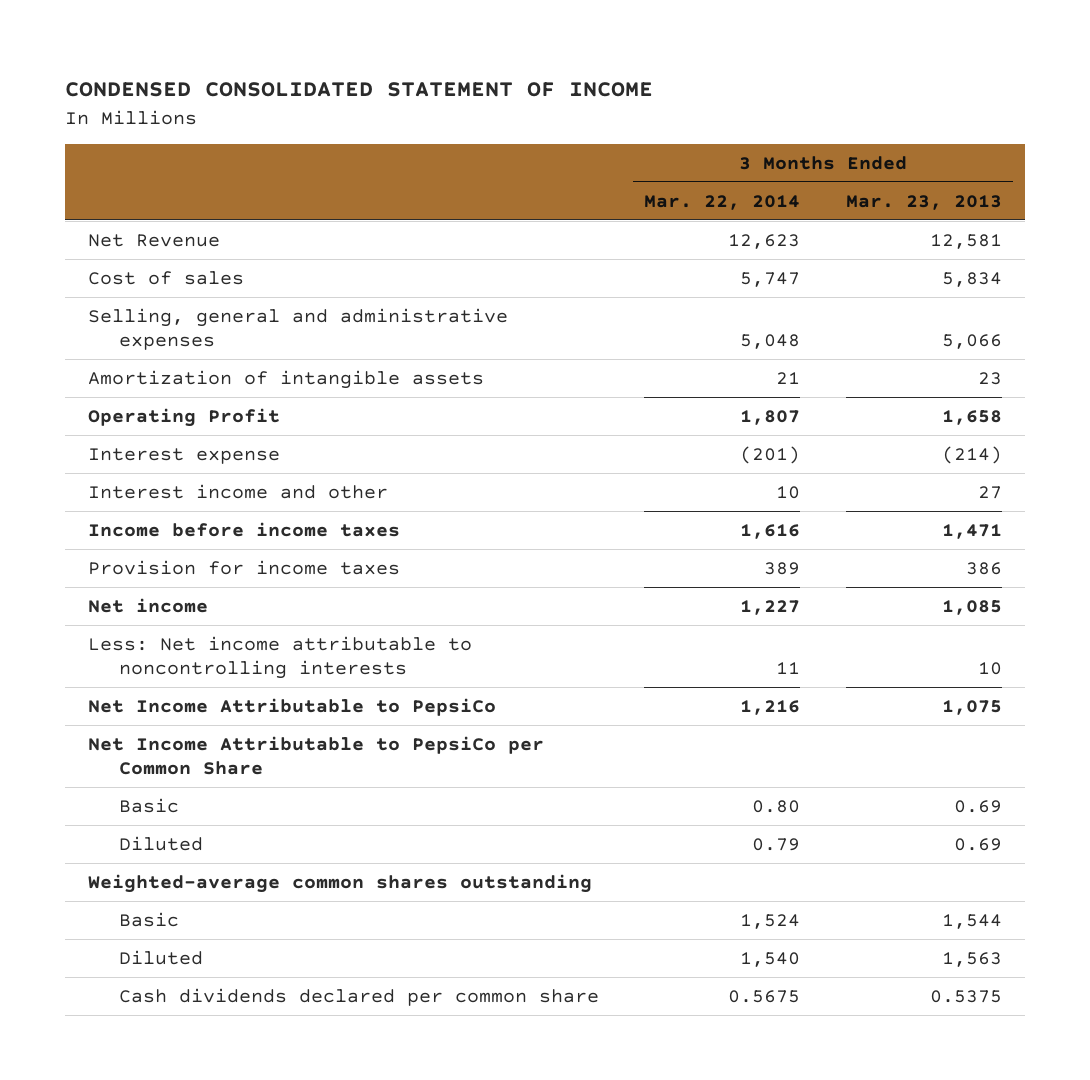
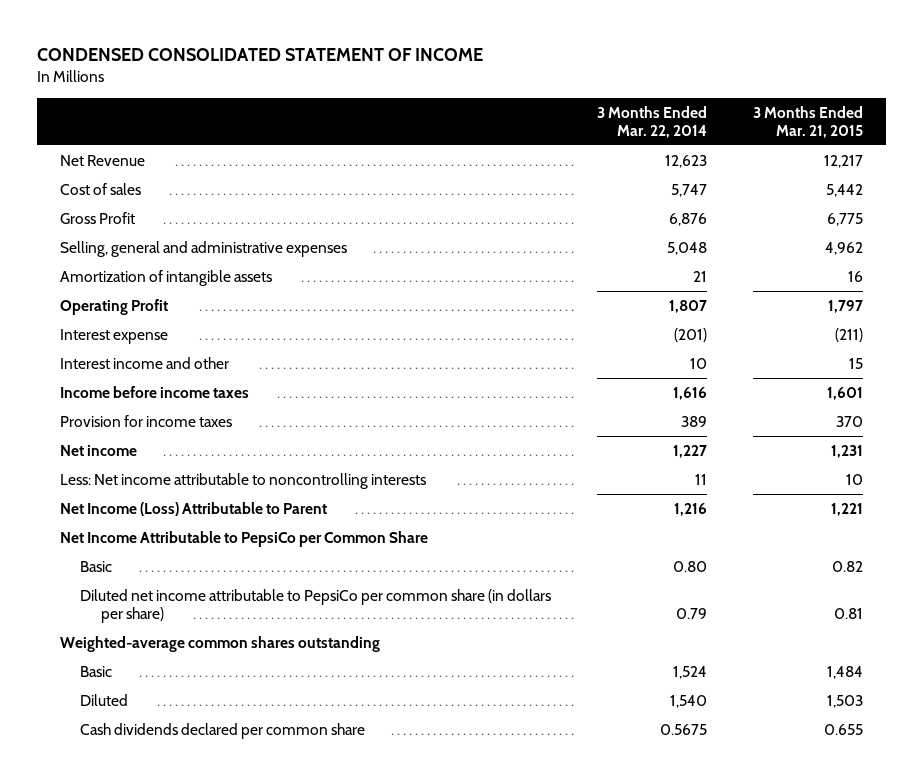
[845,194,1002,210] Mar. 23, 2013 -> none
none -> [752,105,863,138] 3 Months Ended Mar. 21, 2015
none -> [59,211,135,224] Gross Profit
[87,697,496,716] Net Income Attributable to PepsiCo -> [59,501,327,516] Net Income (Loss) Attributable to Parent
[118,835,203,851] Diluted -> [80,588,552,623] Diluted net income attributable to PepsiCo per common share (in dollars per share)

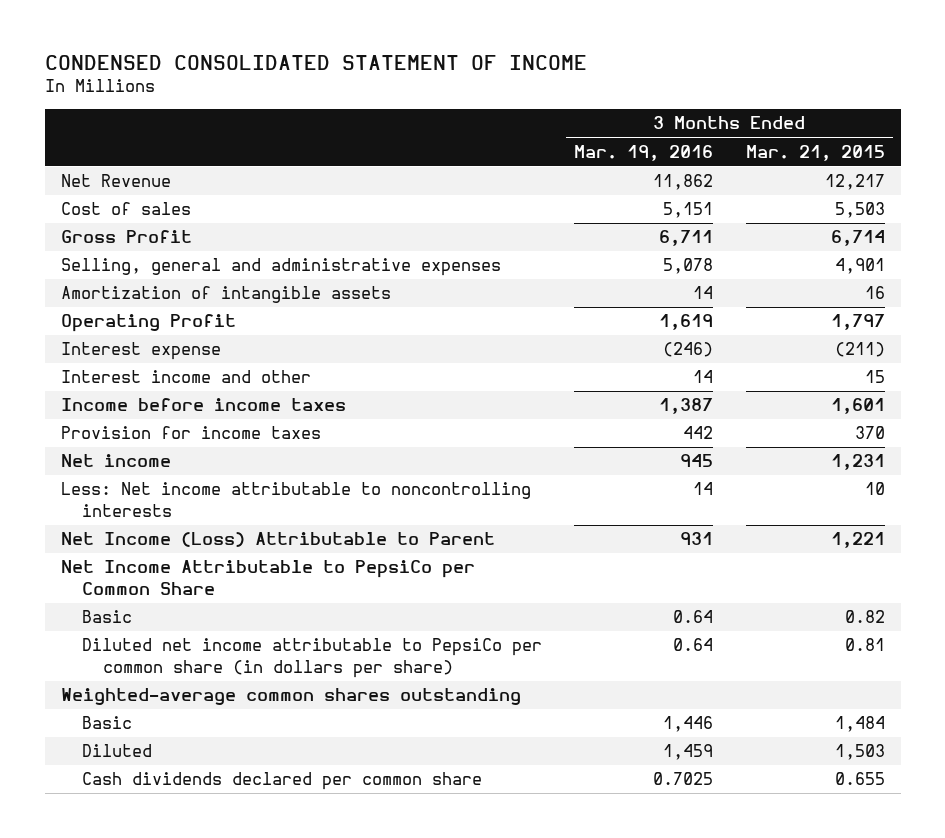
[596,105,707,138] 3 Months Ended Mar. 22, 2014 -> none
none -> [574,144,714,161] Mar. 19, 2016
[825,183,863,197] 5,442 -> [834,202,885,219] 5,503
[826,212,863,226] 6,775 -> [830,230,885,247] 6,714
[824,241,863,255] 4,962 -> [834,258,885,275] 4,901

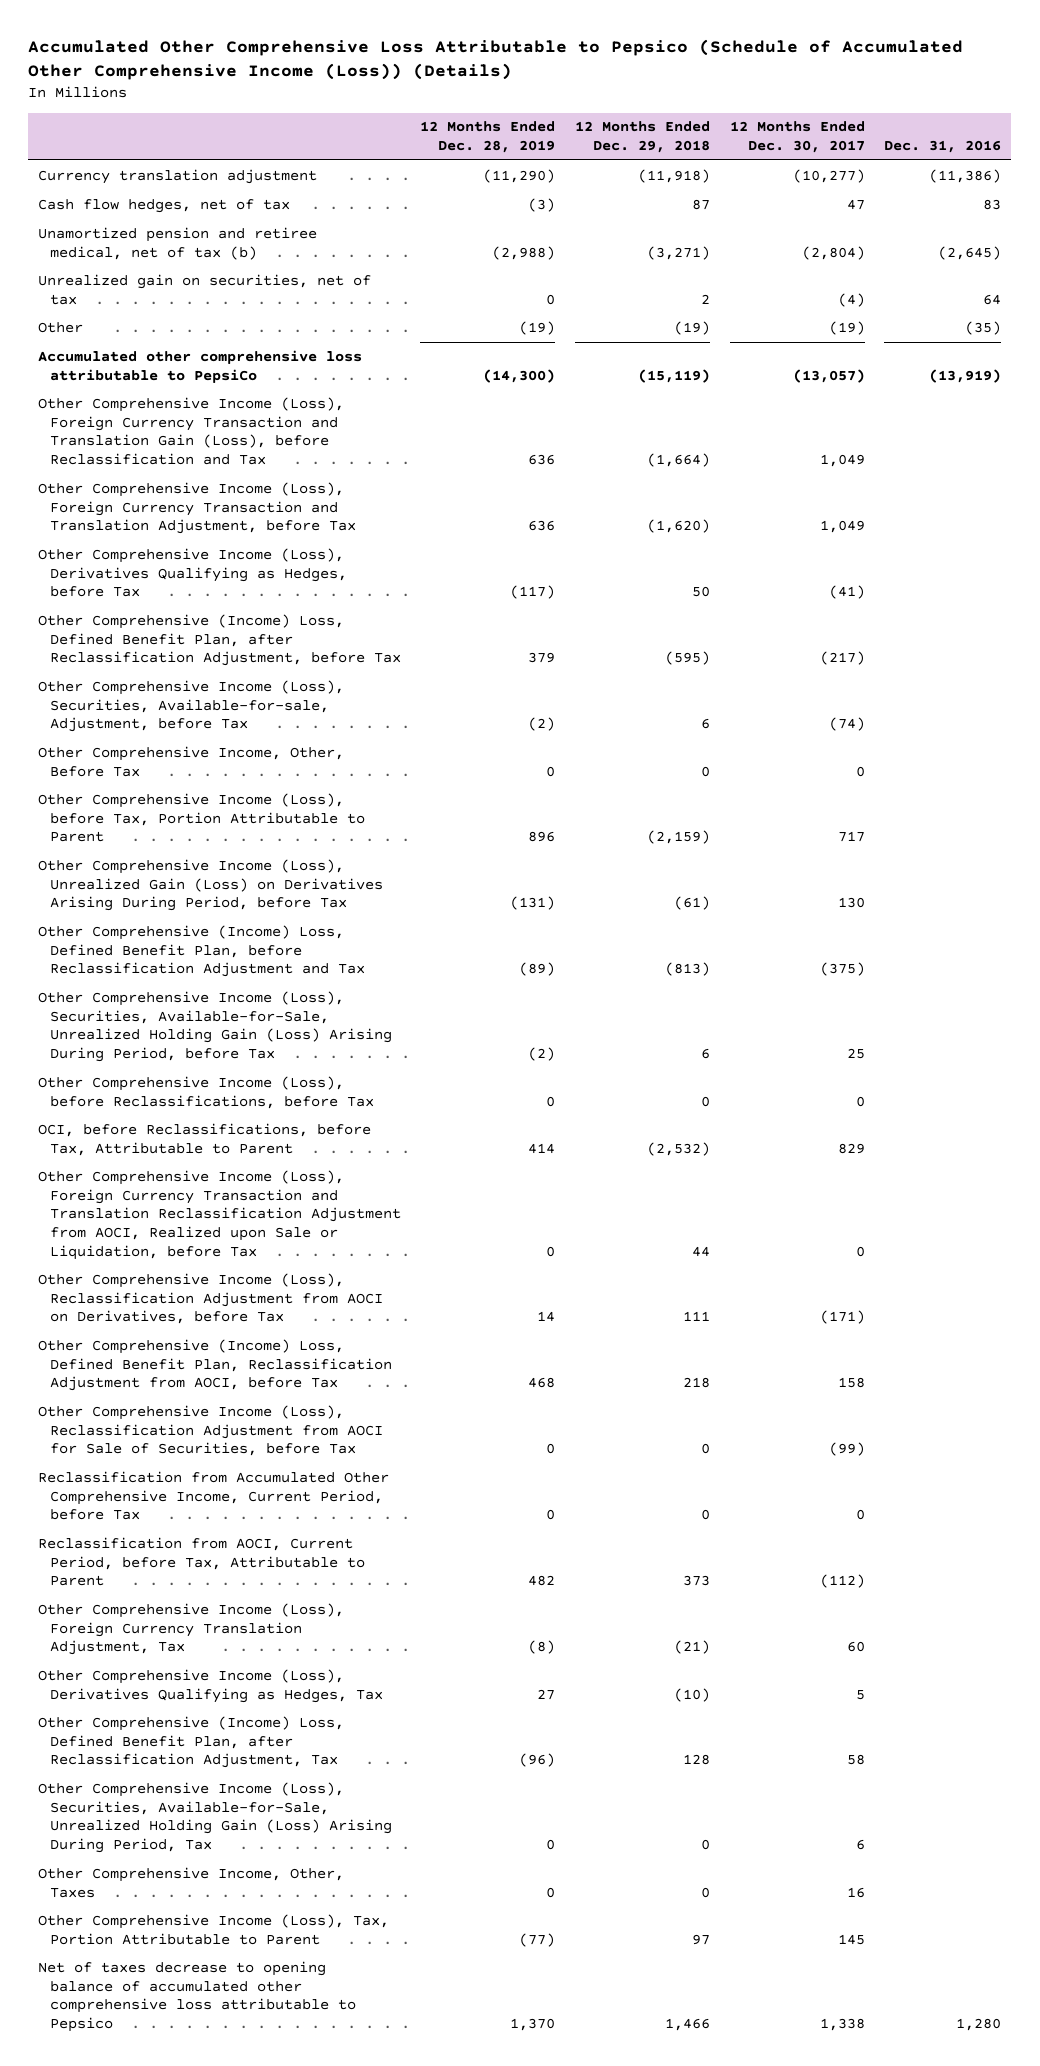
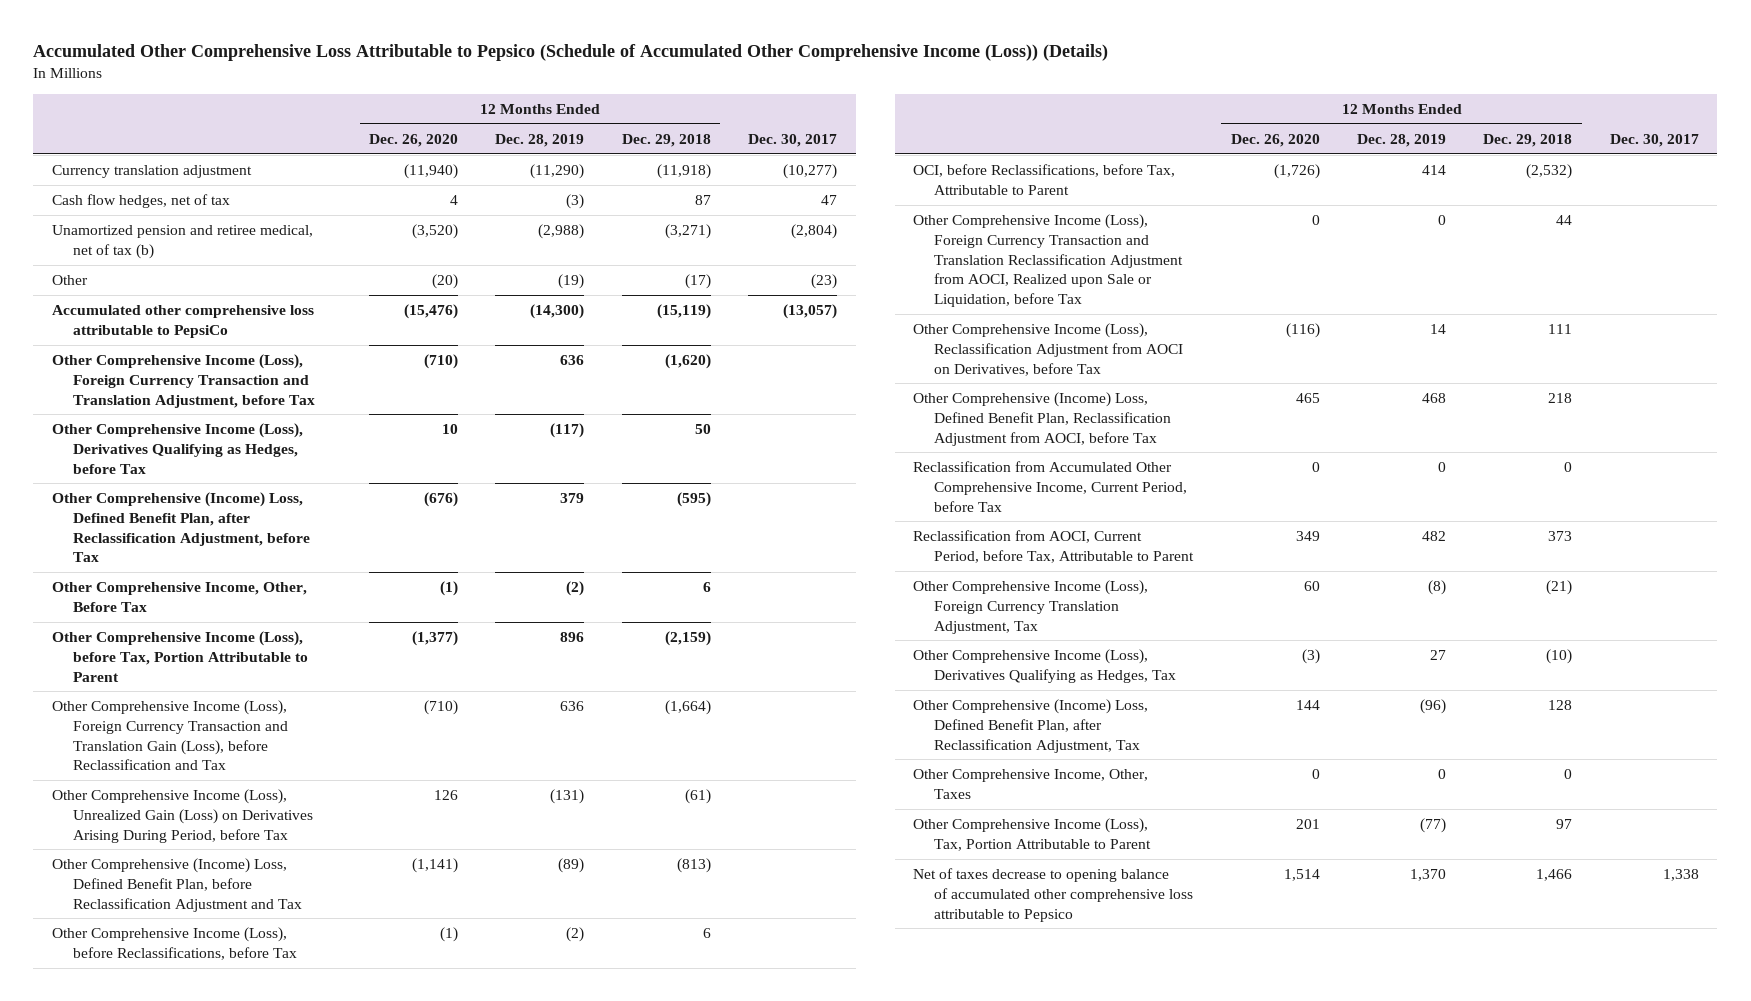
[729,121,865,154] 12 Months Ended Dec. 30, 2017 -> none
[884,140,1002,154] Dec. 31, 2016 -> none
none -> [369,133,459,147] Dec. 26, 2020
none -> [748,133,838,147] Dec. 30, 2017
[38,273,372,305] Unrealized gain on securities, net of tax -> none
[674,320,711,335] (19) -> [684,274,711,290] (17)
[38,679,345,733] Other Comprehensive Income (Loss), Securities, Available-for-sale, Adjustment, before Tax -> none
[546,765,556,777] 0 -> [566,581,585,597] (2)
[701,765,711,777] 0 -> [702,582,711,593] 6
[38,396,345,466] Other Comprehensive Income (Loss), Foreign Currency Transaction and Translation Gain (Loss), before Reclassification and Tax -> [51,700,288,771] Other Comprehensive Income (Loss), Foreign Currency Transaction and Translation Gain (Loss), before Reclassification and Tax
[38,990,392,1063] Other Comprehensive Income (Loss), Securities, Available-for-Sale, Unrealized Holding Gain (Loss) Arising During Period, before Tax -> none
[546,1095,556,1107] 0 -> [566,927,585,943] (2)
[701,1095,711,1107] 0 -> [702,928,711,939] 6
[38,1404,383,1457] Other Comprehensive Income (Loss), Reclassification Adjustment from AOCI for Sale of Securities, before Tax -> none
[38,1781,392,1854] Other Comprehensive Income (Loss), Securities, Available-for-Sale, Unrealized Holding Gain (Loss) Arising During Period, Tax -> none

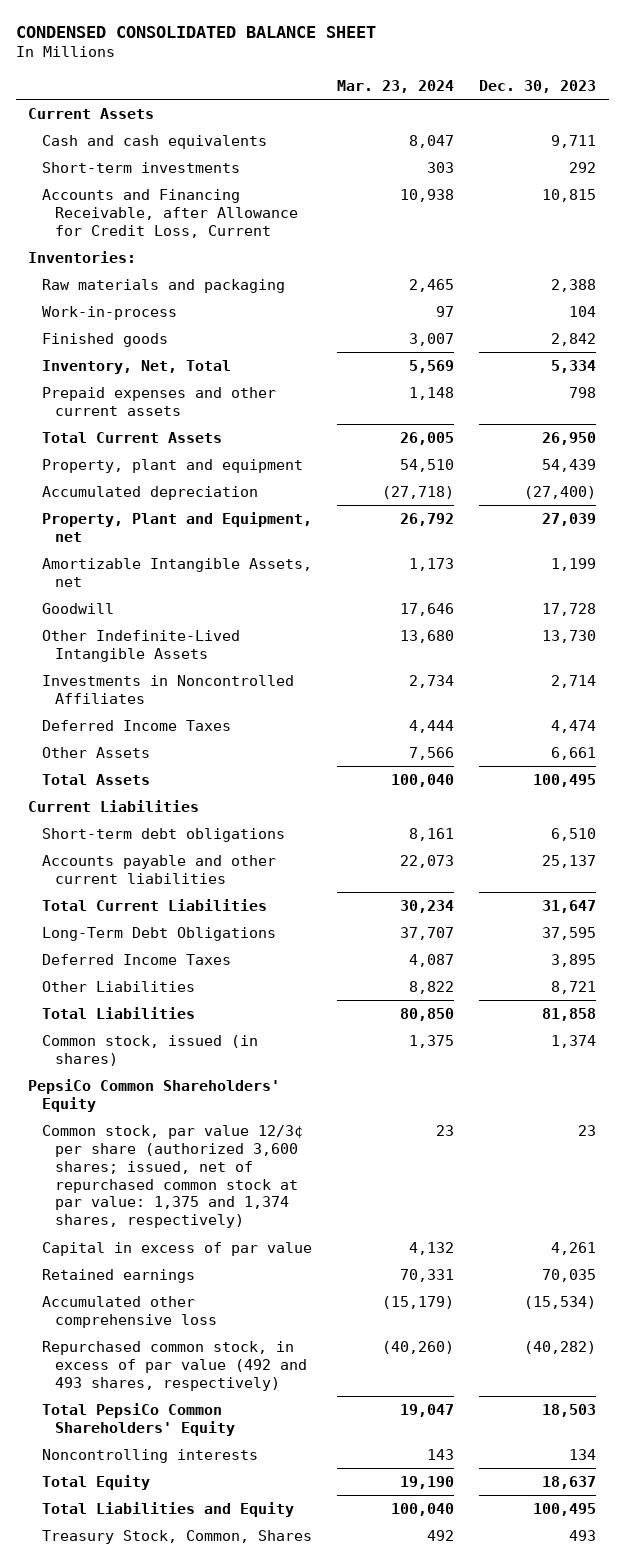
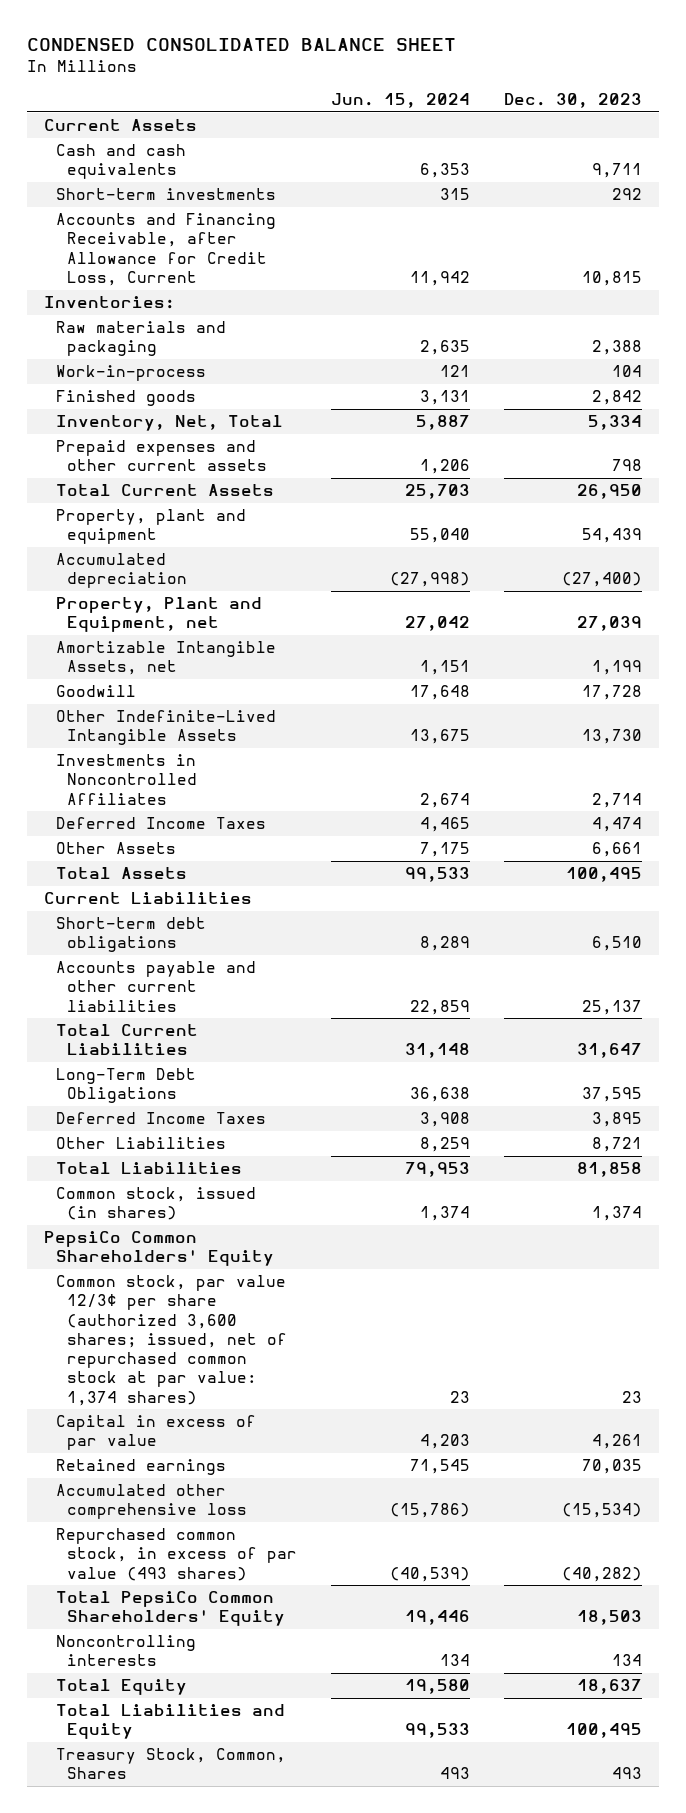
[337,79,455,93] Mar. 23, 2024 -> none
none -> [331,93,471,109] Jun. 15, 2024
[41,1124,303,1229] Common stock, par value 12/3¢ per share (authorized 3,600 shares; issued, net of repurchased common stock at par value: 1,375 and 1,374 shares, respectively) -> [55,1275,288,1406] Common stock, par value 12/3¢ per share (authorized 3,600 shares; issued, net of repurchased common stock at par value: 1,374 shares)
[41,1340,308,1391] Repurchased common stock, in excess of par value (492 and 493 shares, respectively) -> [55,1528,298,1581] Repurchased common stock, in excess of par value (493 shares)

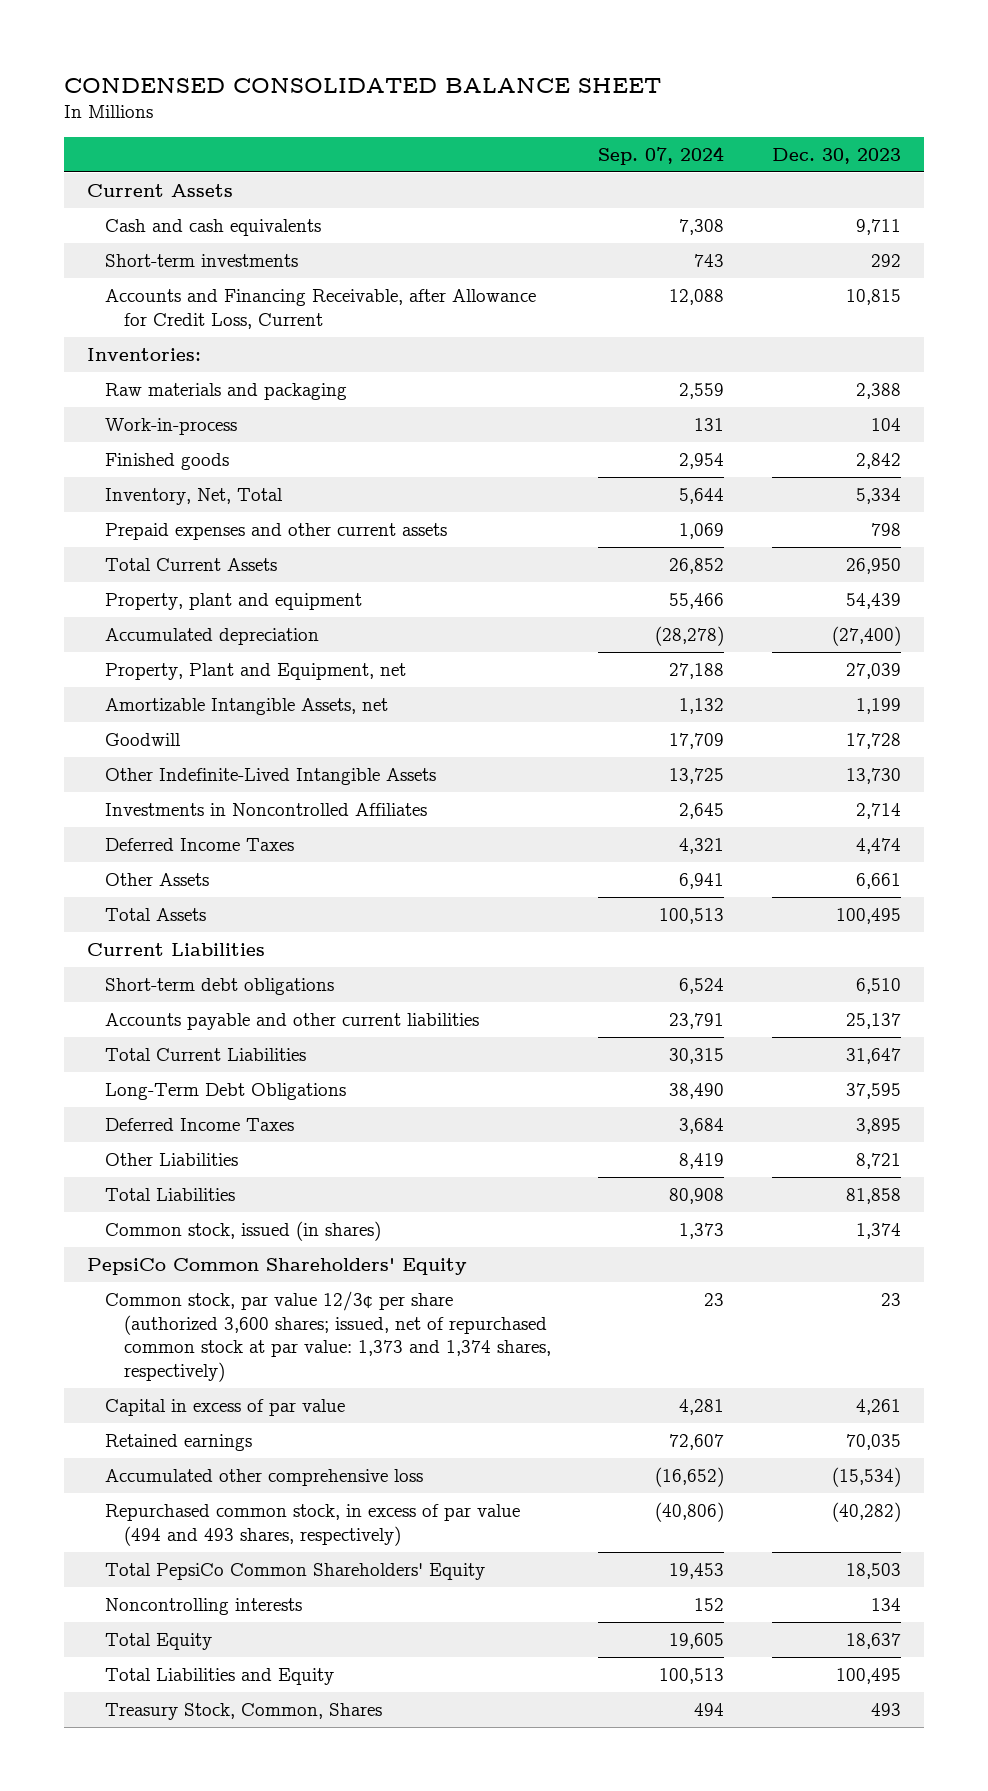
[331,93,471,109] Jun. 15, 2024 -> none
none -> [598,145,725,165] Sep. 07, 2024
[55,1275,288,1406] Common stock, par value 12/3¢ per share (authorized 3,600 shares; issued, net of repurchased common stock at par value: 1,374 shares) -> [105,1291,551,1382] Common stock, par value 12/3¢ per share (authorized 3,600 shares; issued, net of repurchased common stock at par value: 1,373 and 1,374 shares, respectively)
[55,1528,298,1581] Repurchased common stock, in excess of par value (493 shares) -> [105,1504,521,1546] Repurchased common stock, in excess of par value (494 and 493 shares, respectively)

